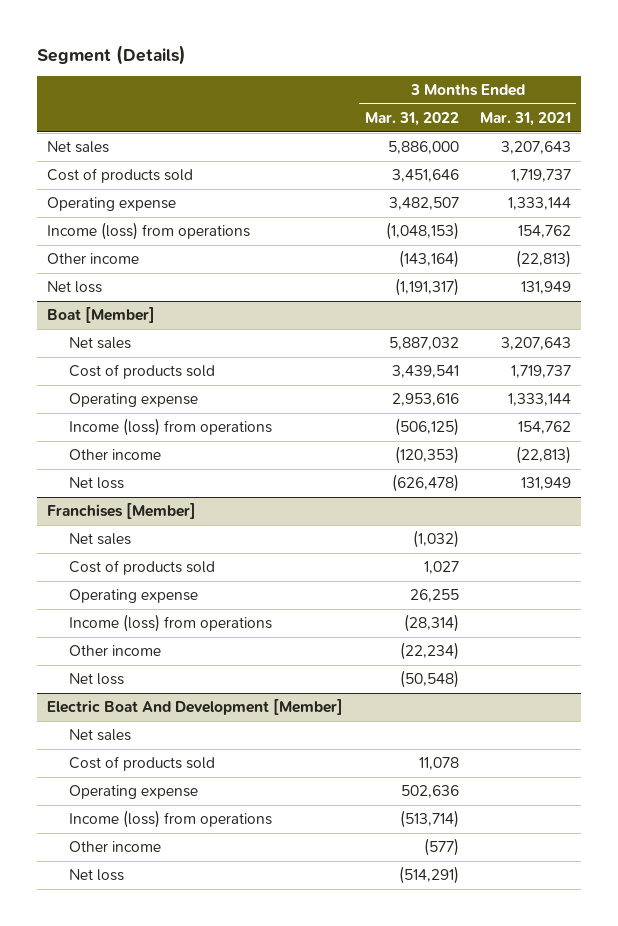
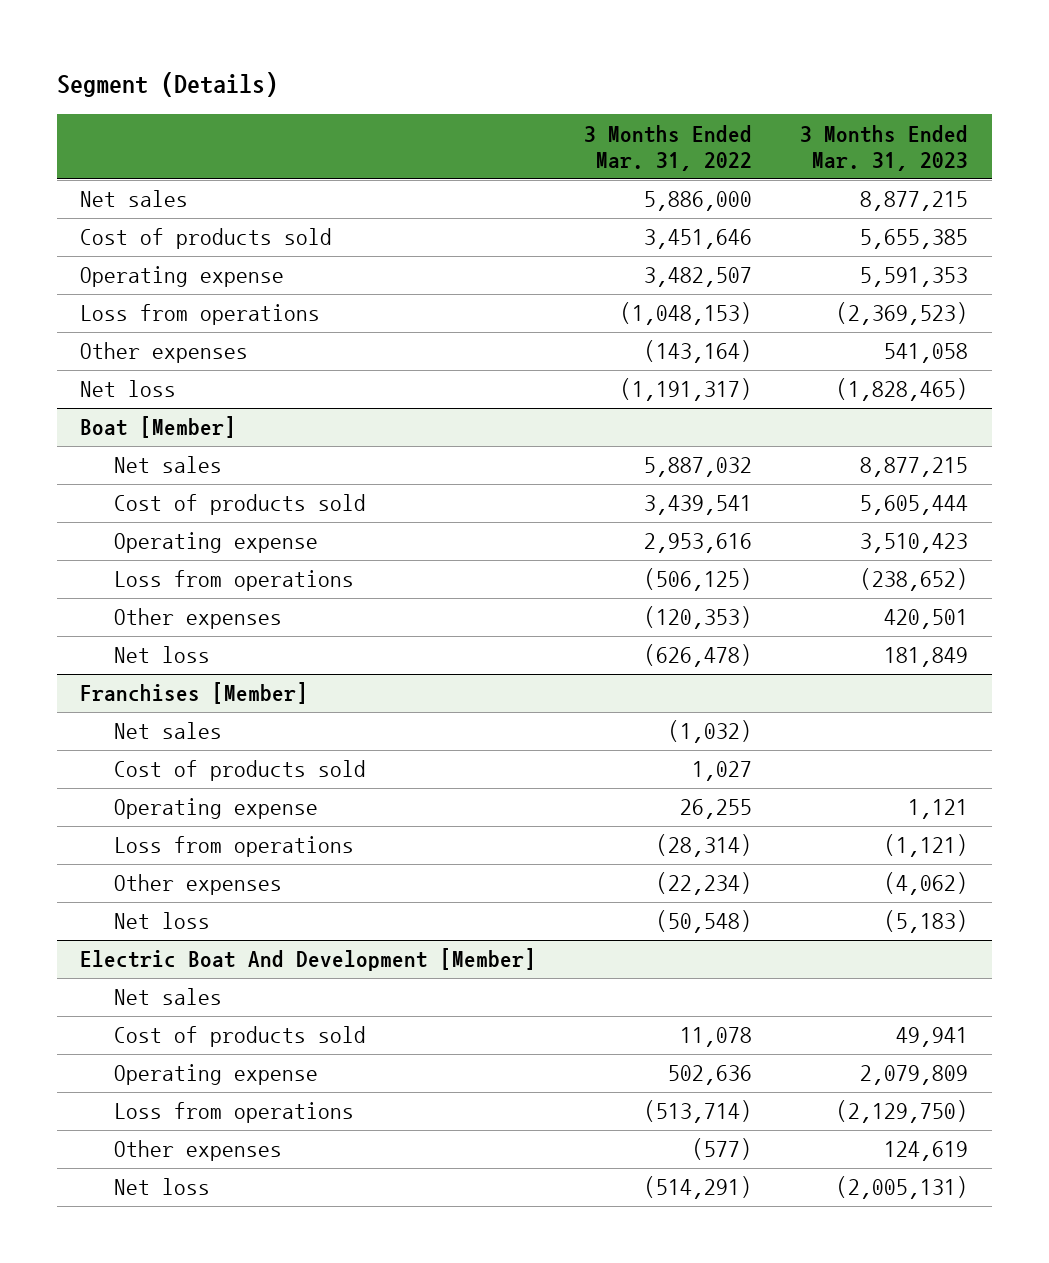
[479,112,571,127] Mar. 31, 2021 -> none
none -> [800,124,969,172] 3 Months Ended Mar. 31, 2023
[47,222,251,241] Income (loss) from operations -> [80,304,321,326] Loss from operations
[47,253,140,265] Other income -> [80,342,249,364] Other expenses
[69,418,273,437] Income (loss) from operations -> [114,570,355,592] Loss from operations
[69,449,162,461] Other income -> [114,608,283,630] Other expenses
[69,614,273,633] Income (loss) from operations -> [114,836,355,858] Loss from operations
[69,645,162,657] Other income -> [114,874,283,896] Other expenses
[69,810,273,829] Income (loss) from operations -> [114,1102,355,1124] Loss from operations
[69,841,162,853] Other income -> [114,1140,283,1162] Other expenses

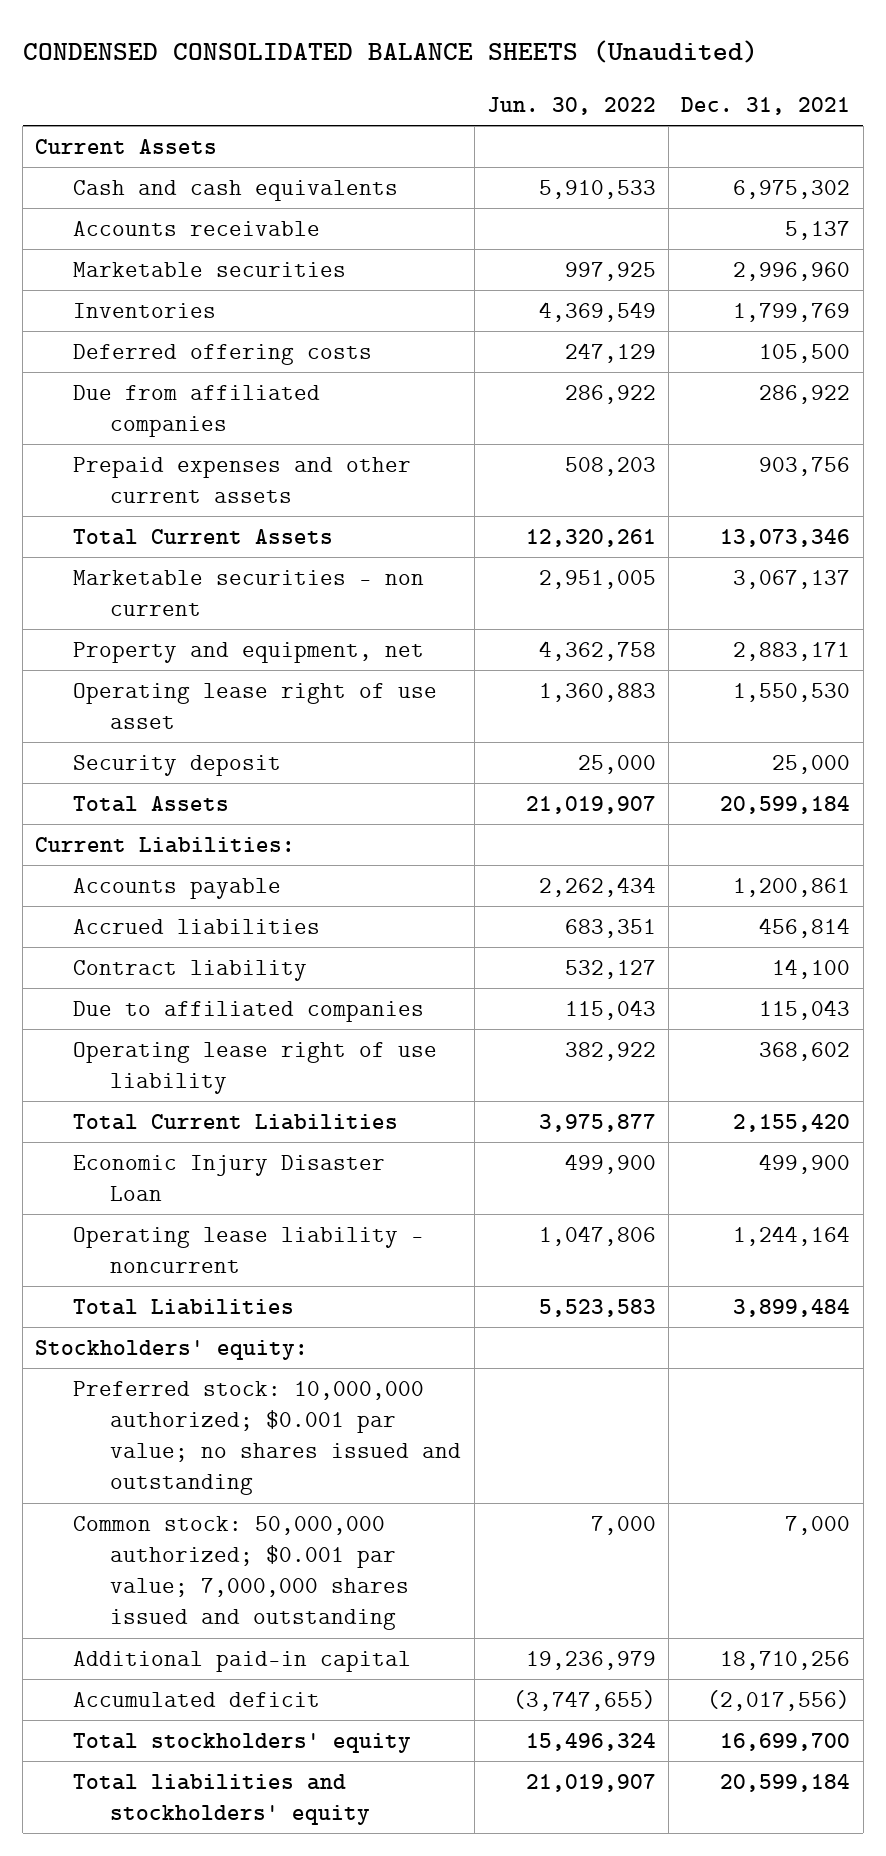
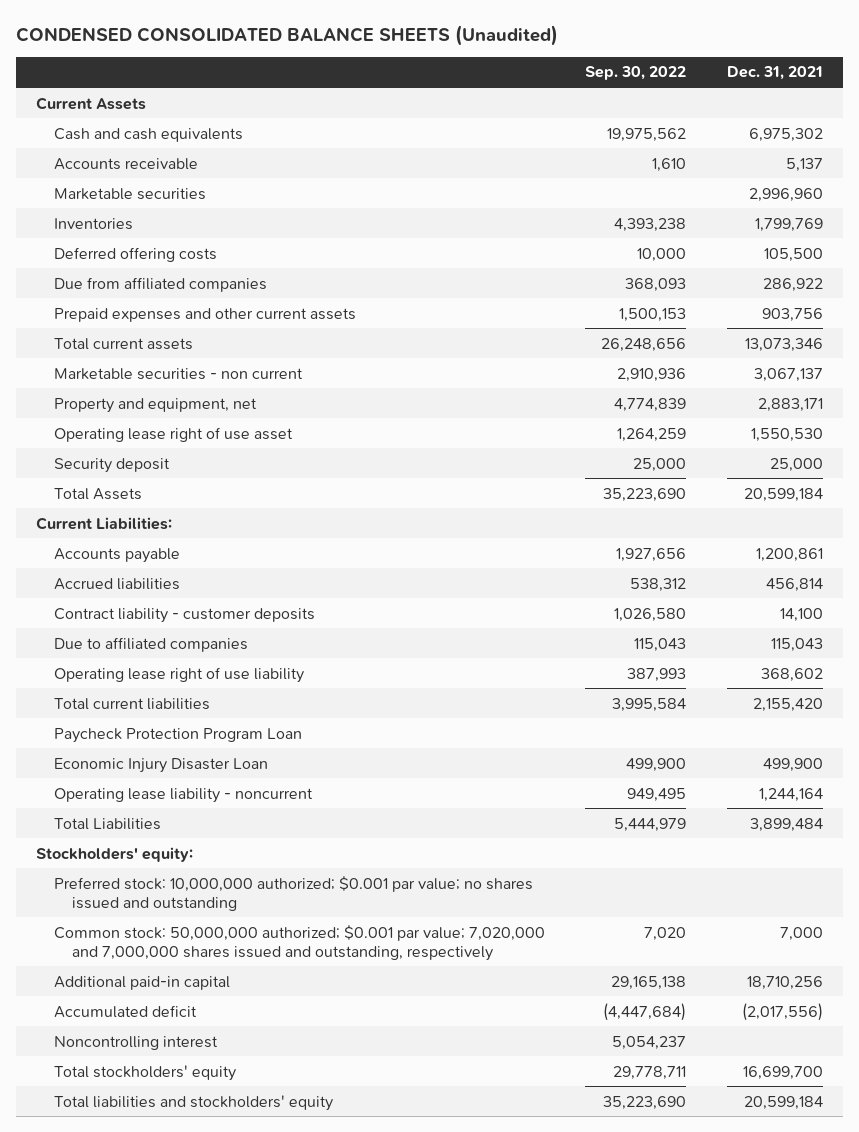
[486,97,656,116] Jun. 30, 2022 -> none
none -> [585,66,687,81] Sep. 30, 2022
[72,528,333,545] Total Current Assets -> [53,337,193,350] Total current assets
[72,959,307,981] Contract liability -> [53,607,315,623] Contract liability - customer deposits
[72,1113,398,1130] Total Current Liabilities -> [53,697,210,710] Total current liabilities
none -> [53,727,302,743] Paycheck Protection Program Loan
[72,1515,410,1631] Common stock: 50,000,000 authorized; $0.001 par value; 7,000,000 shares issued and outstanding -> [53,924,545,961] Common stock: 50,000,000 authorized; $0.001 par value; 7,020,000 and 7,000,000 shares issued and outstanding, respectively
none -> [53,1035,218,1050] Noncontrolling interest

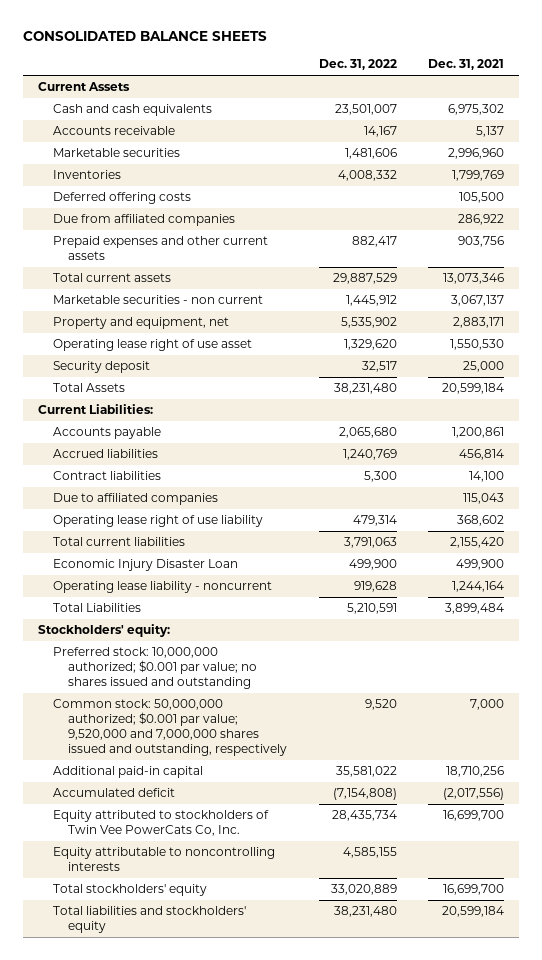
[15,24,558,46] CONDENSED CONSOLIDATED BALANCE SHEETS (Unaudited) -> [22,31,267,42] CONSOLIDATED BALANCE SHEETS
[585,66,687,81] Sep. 30, 2022 -> none
none -> [318,59,397,71] Dec. 31, 2022
[53,607,315,623] Contract liability - customer deposits -> [53,471,162,481] Contract liabilities
[53,727,302,743] Paycheck Protection Program Loan -> none
[53,924,545,961] Common stock: 50,000,000 authorized; $0.001 par value; 7,020,000 and 7,000,000 shares issued and outstanding, respectively -> [53,699,288,756] Common stock: 50,000,000 authorized; $0.001 par value; 9,520,000 and 7,000,000 shares issued and outstanding, respectively
none -> [53,810,270,837] Equity attributed to stockholders of Twin Vee PowerCats Co, Inc.
[53,1035,218,1050] Noncontrolling interest -> [53,847,276,872] Equity attributable to noncontrolling interests

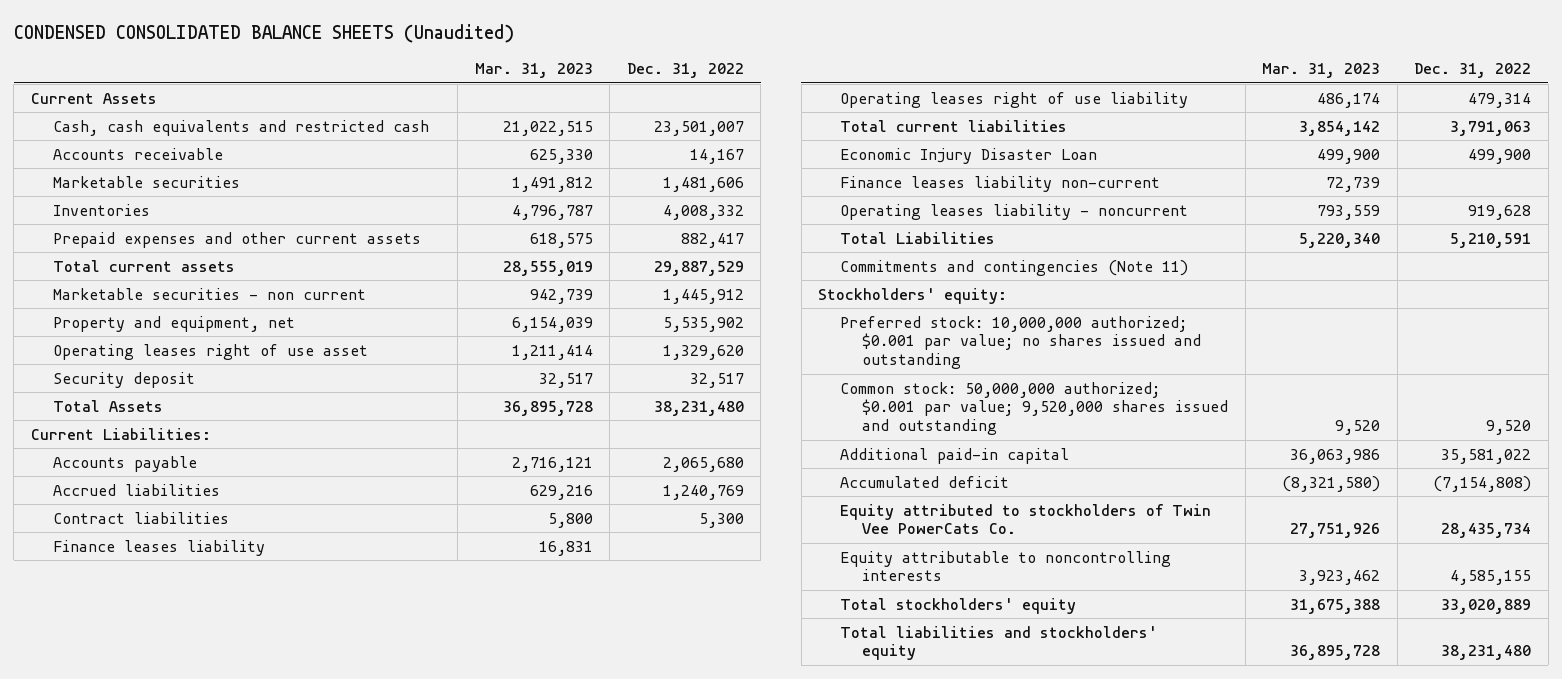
[22,31,267,42] CONSOLIDATED BALANCE SHEETS -> [13,23,514,43] CONDENSED CONSOLIDATED BALANCE SHEETS (Unaudited)
[427,59,504,71] Dec. 31, 2021 -> none
none -> [474,63,593,79] Mar. 31, 2023
[53,104,213,117] Cash and cash equivalents -> [52,119,429,136] Cash, cash equivalents and restricted cash
[53,192,192,205] Deferred offering costs -> none
[53,214,236,227] Due from affiliated companies -> none
[53,339,253,352] Operating lease right of use asset -> [52,343,368,360] Operating leases right of use asset
[53,493,219,506] Due to affiliated companies -> none
none -> [52,539,265,556] Finance leases liability
[53,515,264,528] Operating lease right of use liability -> [840,91,1189,108] Operating leases right of use liability
none -> [840,175,1161,192] Finance leases liability non-current
[53,581,273,594] Operating lease liability - noncurrent -> [840,203,1189,220] Operating leases liability - noncurrent
none -> [840,259,1189,276] Commitments and contingencies (Note 11)
[53,699,288,756] Common stock: 50,000,000 authorized; $0.001 par value; 9,520,000 and 7,000,000 shares issued and outstanding, respectively -> [840,381,1229,436] Common stock: 50,000,000 authorized; $0.001 par value; 9,520,000 shares issued and outstanding
[53,810,270,837] Equity attributed to stockholders of Twin Vee PowerCats Co, Inc. -> [840,503,1212,535] Equity attributed to stockholders of Twin Vee PowerCats Co.

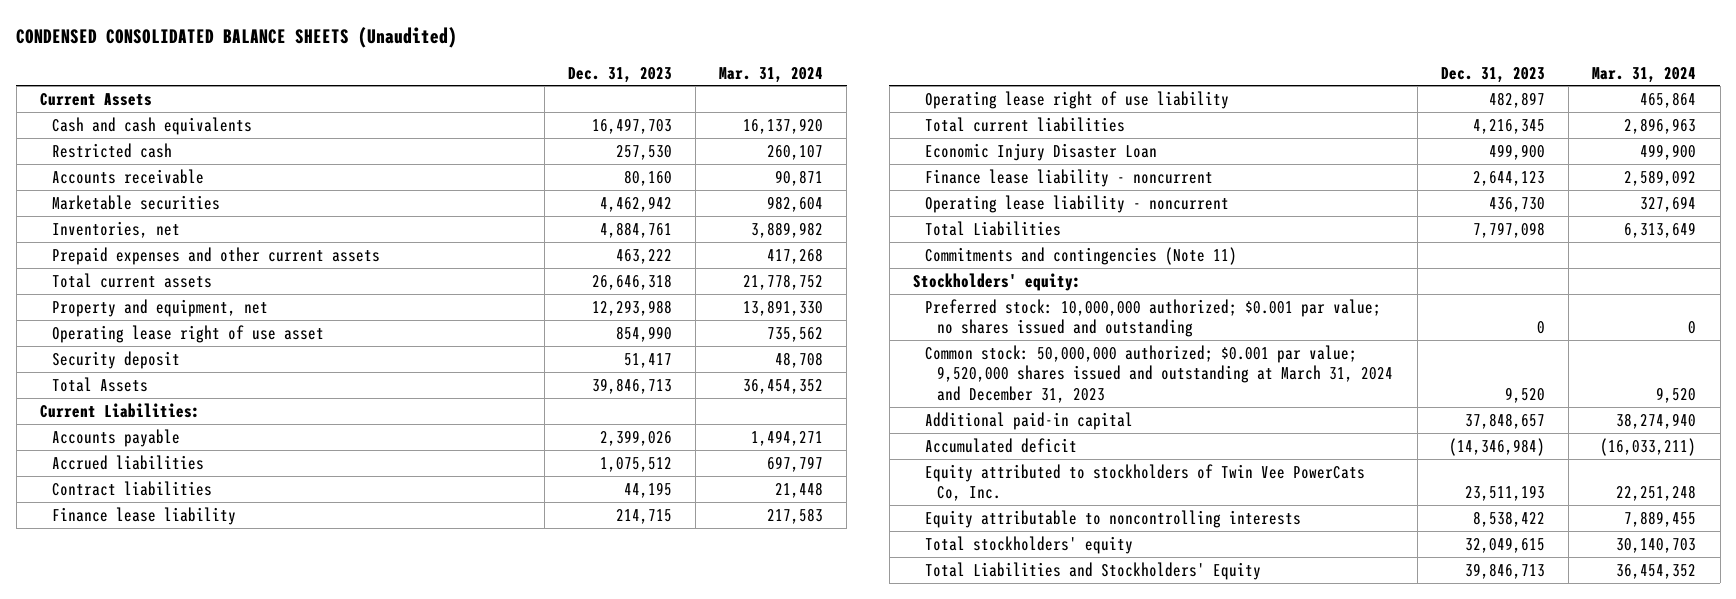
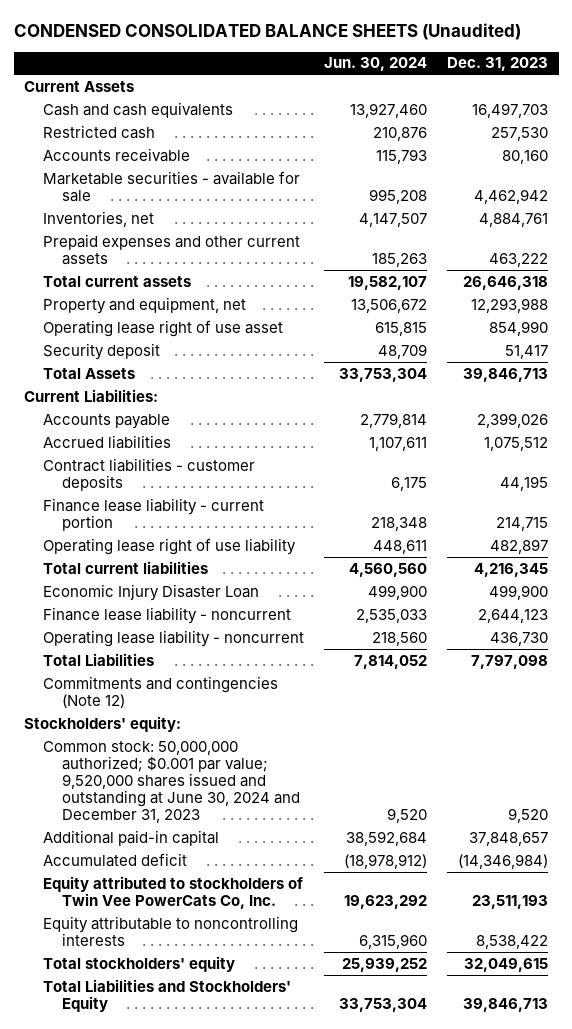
[719,66,824,83] Mar. 31, 2024 -> none
none -> [324,57,428,72] Jun. 30, 2024
[52,194,221,210] Marketable securities -> [42,170,300,202] Marketable securities - available for sale
[52,480,213,496] Contract liabilities -> [42,457,255,491] Contract liabilities - customer deposits
[52,506,237,525] Finance lease liability -> [42,497,264,531] Finance lease liability - current portion
[925,246,1238,265] Commitments and contingencies (Note 11) -> [42,675,278,708] Commitments and contingencies (Note 12)
[925,298,1382,338] Preferred stock: 10,000,000 authorized; $0.001 par value; no shares issued and outstanding -> none
[925,344,1394,403] Common stock: 50,000,000 authorized; $0.001 par value; 9,520,000 shares issued and outstanding at March 31, 2024 and December 31, 2023 -> [42,740,301,824] Common stock: 50,000,000 authorized; $0.001 par value; 9,520,000 shares issued and outstanding at June 30, 2024 and December 31, 2023

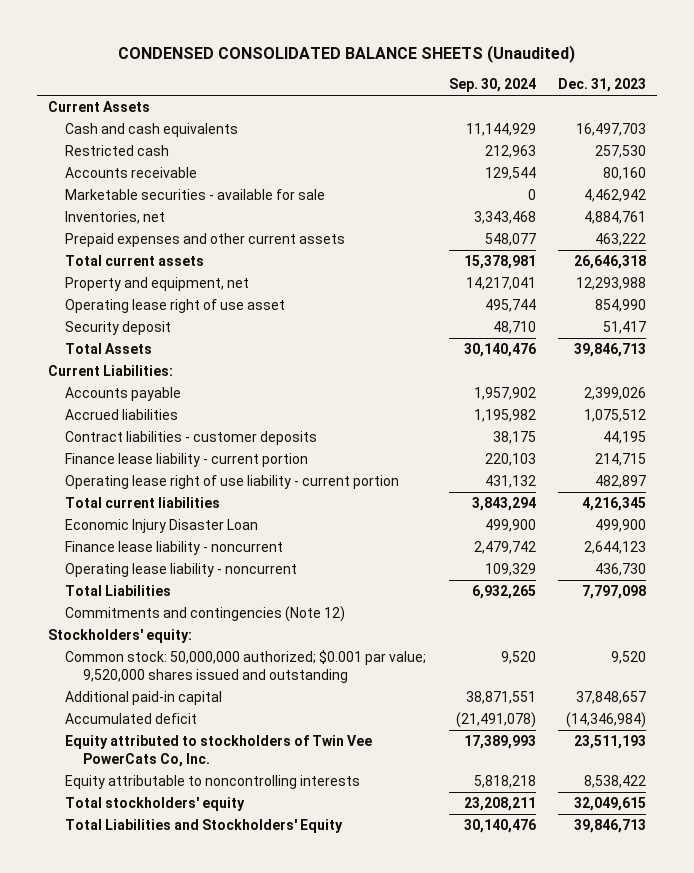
[324,57,428,72] Jun. 30, 2024 -> none
none -> [448,78,536,93] Sep. 30, 2024
[42,537,296,555] Operating lease right of use liability -> [65,475,400,490] Operating lease right of use liability - current portion
[42,740,301,824] Common stock: 50,000,000 authorized; $0.001 par value; 9,520,000 shares issued and outstanding at June 30, 2024 and December 31, 2023 -> [65,650,427,683] Common stock: 50,000,000 authorized; $0.001 par value; 9,520,000 shares issued and outstanding

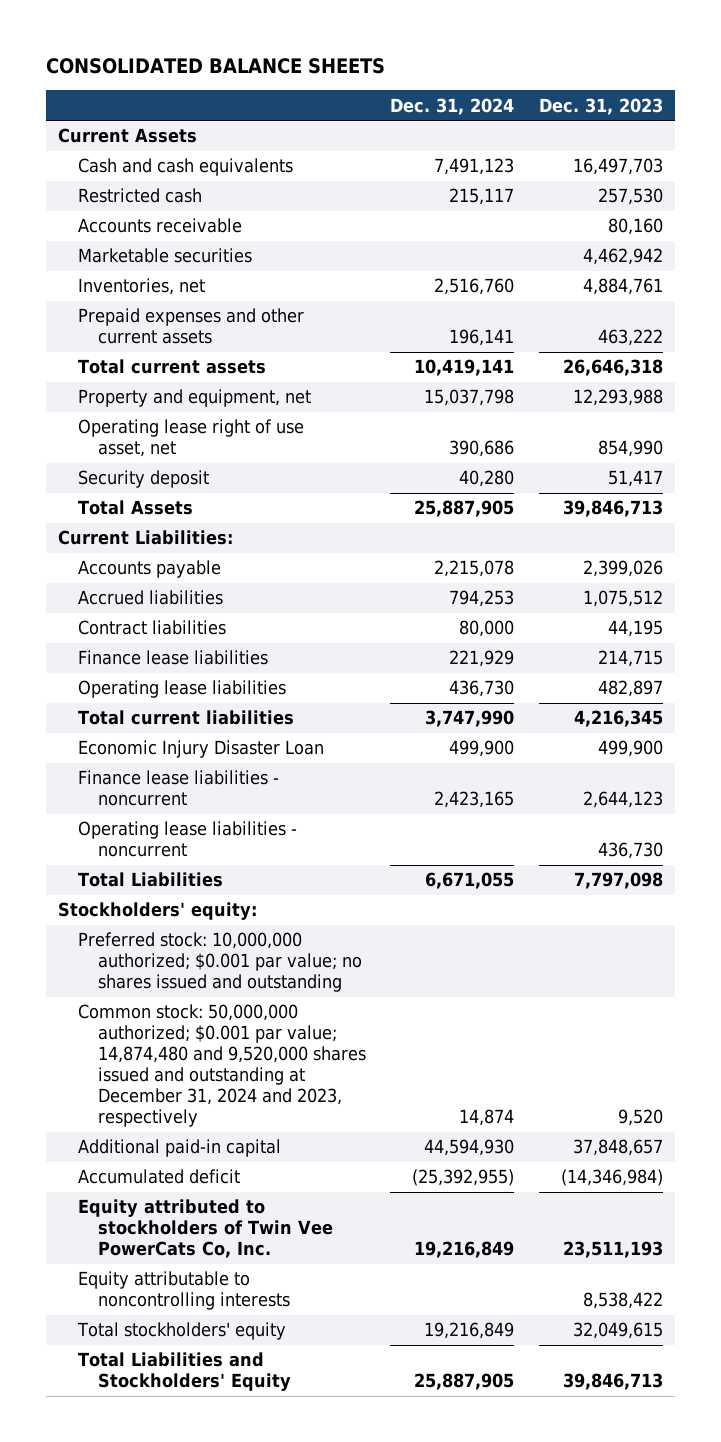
[118,45,576,64] CONDENSED CONSOLIDATED BALANCE SHEETS (Unaudited) -> [45,57,385,74] CONSOLIDATED BALANCE SHEETS
[448,78,536,93] Sep. 30, 2024 -> none
none -> [390,97,515,115] Dec. 31, 2024
[65,189,326,201] Marketable securities - available for sale -> [78,248,253,264] Marketable securities
[65,299,286,314] Operating lease right of use asset -> [78,419,305,458] Operating lease right of use asset, net
[65,431,318,446] Contract liabilities - customer deposits -> [78,620,227,636] Contract liabilities
[65,453,309,468] Finance lease liability - current portion -> [78,650,269,666] Finance lease liabilities
[65,475,400,490] Operating lease right of use liability - current portion -> [78,680,287,699] Operating lease liabilities
[65,541,284,556] Finance lease liability - noncurrent -> [78,770,280,807] Finance lease liabilities - noncurrent
[65,563,298,578] Operating lease liability - noncurrent -> [78,821,298,858] Operating lease liabilities - noncurrent
[65,606,346,623] Commitments and contingencies (Note 12) -> none
none -> [78,932,363,993] Preferred stock: 10,000,000 authorized; $0.001 par value; no shares issued and outstanding
[65,650,427,683] Common stock: 50,000,000 authorized; $0.001 par value; 9,520,000 shares issued and outstanding -> [78,1004,367,1128] Common stock: 50,000,000 authorized; $0.001 par value; 14,874,480 and 9,520,000 shares issued and outstanding at December 31, 2024 and 2023, respectively

